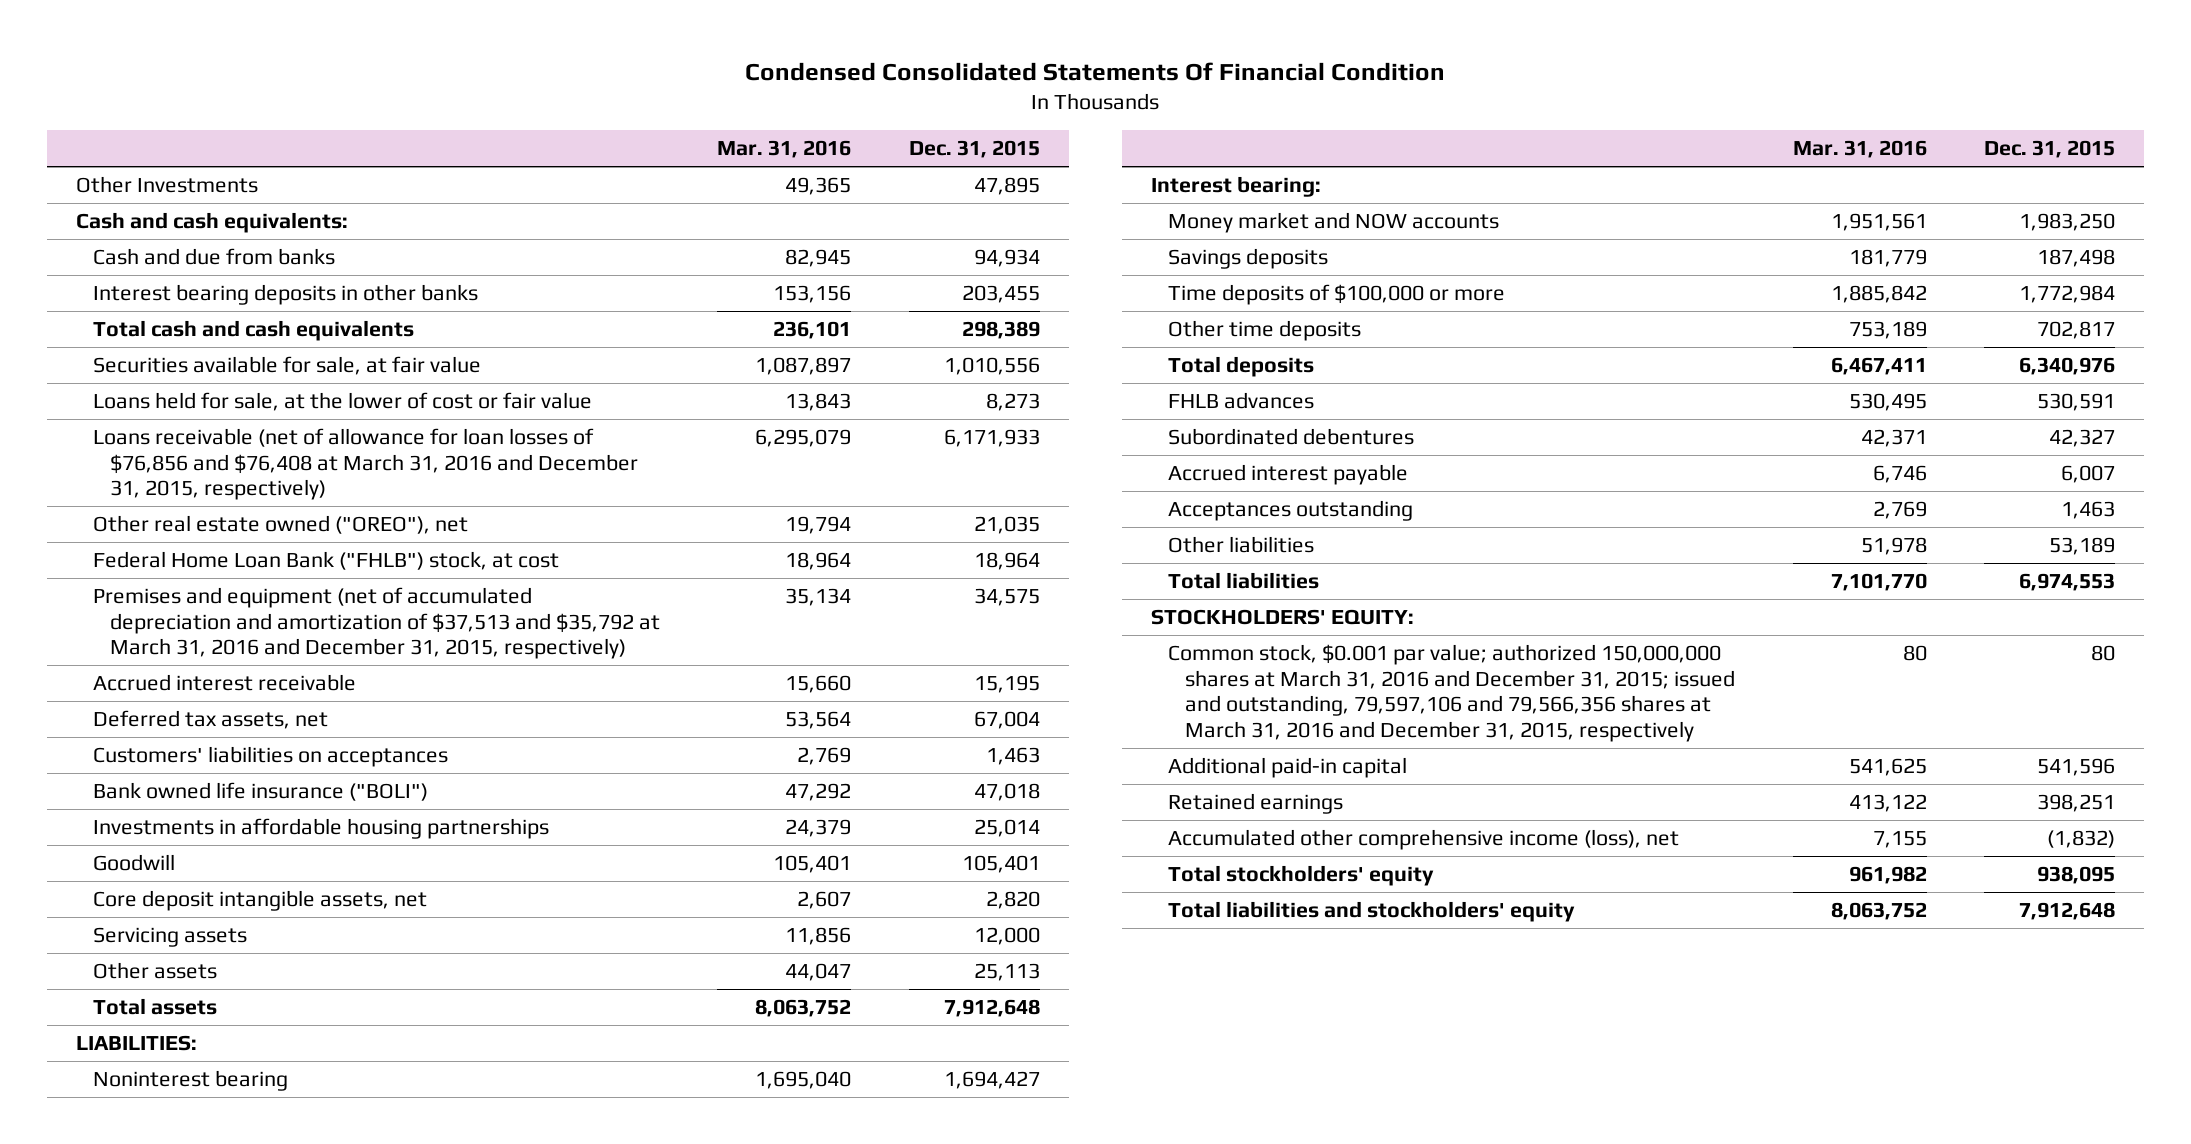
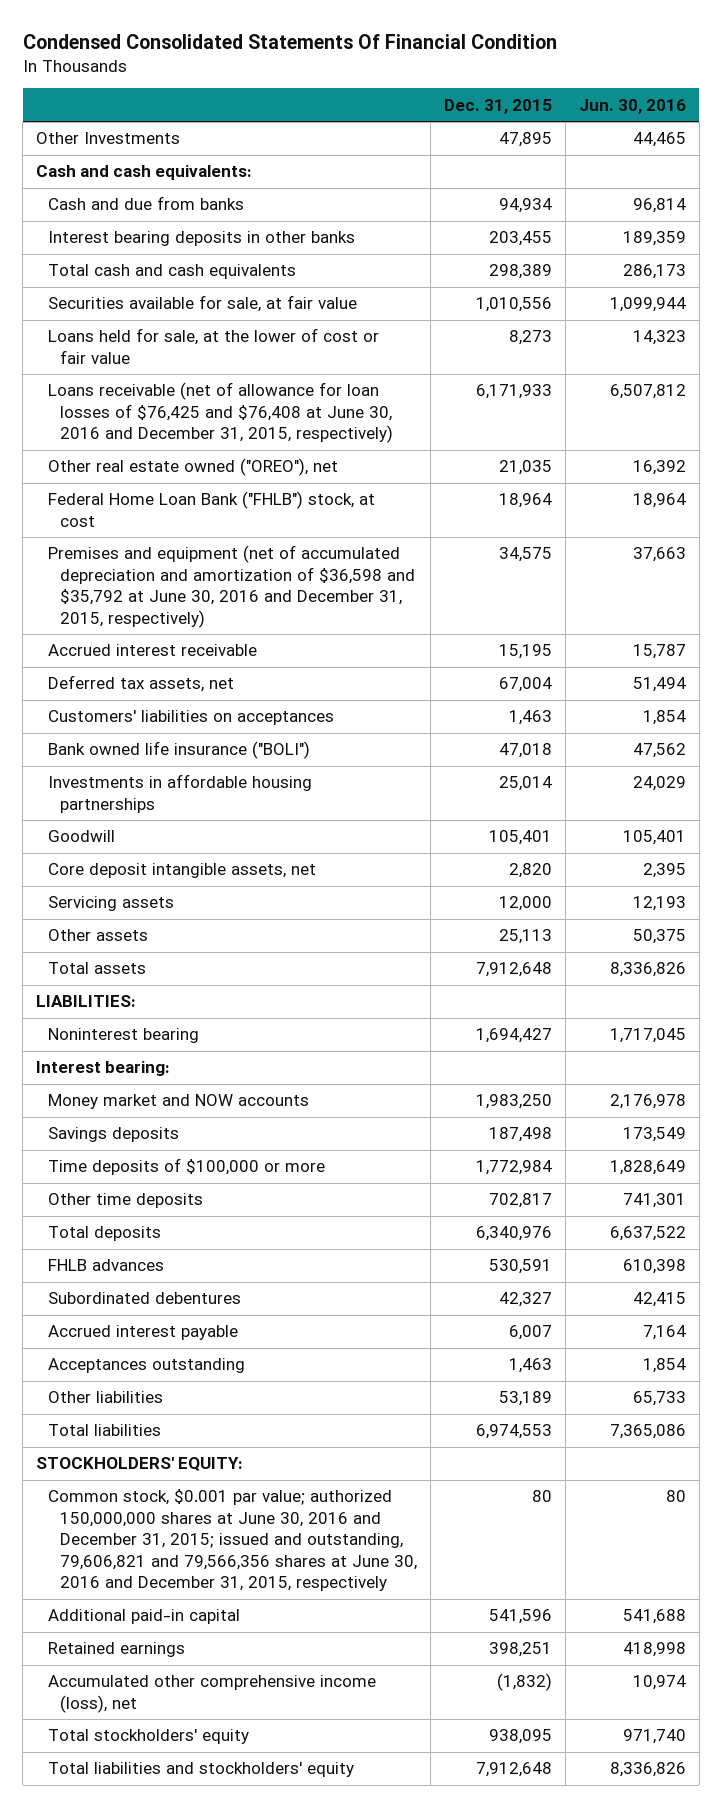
[717,140,852,159] Mar. 31, 2016 -> none
none -> [579,98,687,114] Jun. 30, 2016
[92,427,638,501] Loans receivable (net of allowance for loan losses of $76,856 and $76,408 at March 31, 2016 and December 31, 2015, respectively) -> [48,382,394,444] Loans receivable (net of allowance for loan losses of $76,425 and $76,408 at June 30, 2016 and December 31, 2015, respectively)
[92,586,660,660] Premises and equipment (net of accumulated depreciation and amortization of $37,513 and $35,792 at March 31, 2016 and December 31, 2015, respectively) -> [48,545,416,628] Premises and equipment (net of accumulated depreciation and amortization of $36,598 and $35,792 at June 30, 2016 and December 31, 2015, respectively)
[1168,643,1736,743] Common stock, $0.001 par value; authorized 150,000,000 shares at March 31, 2016 and December 31, 2015; issued and outstanding, 79,597,106 and 79,566,356 shares at March 31, 2016 and December 31, 2015, respectively -> [48,1489,418,1592] Common stock, $0.001 par value; authorized 150,000,000 shares at June 30, 2016 and December 31, 2015; issued and outstanding, 79,606,821 and 79,566,356 shares at June 30, 2016 and December 31, 2015, respectively

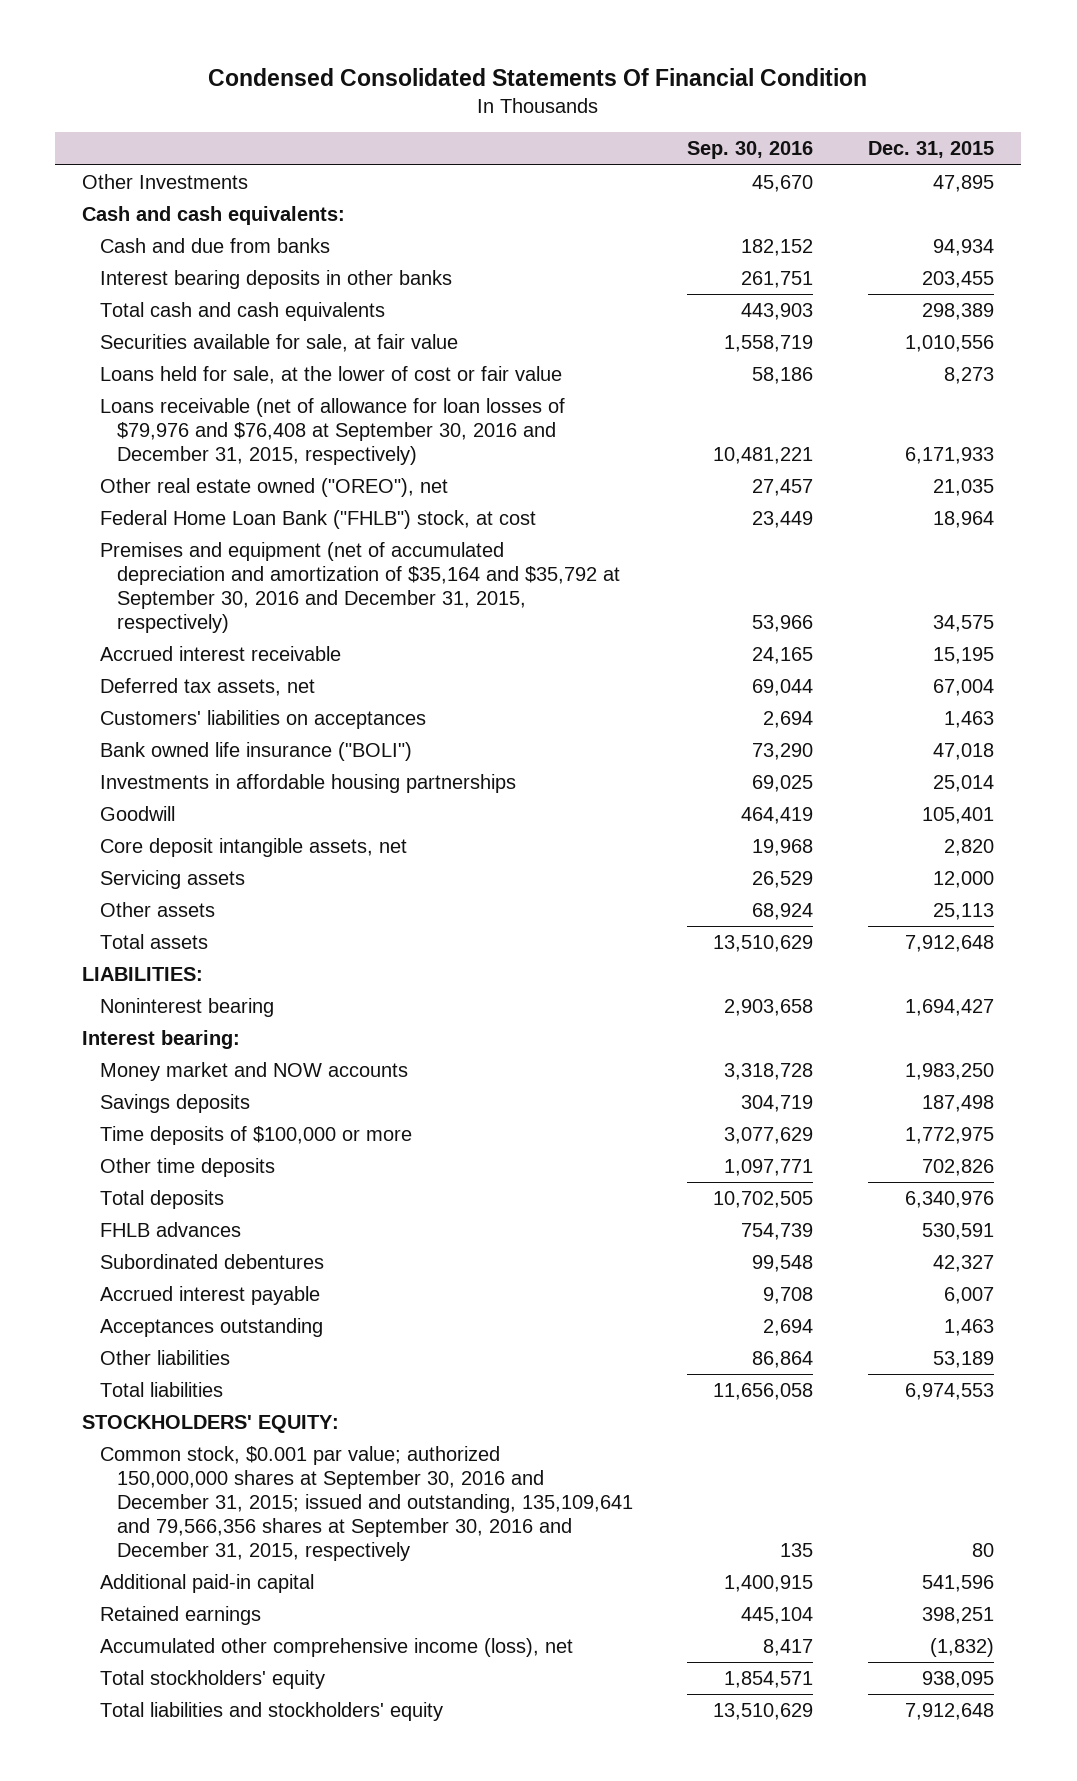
[579,98,687,114] Jun. 30, 2016 -> none
none -> [687,141,814,160] Sep. 30, 2016
[48,382,394,444] Loans receivable (net of allowance for loan losses of $76,425 and $76,408 at June 30, 2016 and December 31, 2015, respectively) -> [99,397,565,465] Loans receivable (net of allowance for loan losses of $79,976 and $76,408 at September 30, 2016 and December 31, 2015, respectively)
[48,545,416,628] Premises and equipment (net of accumulated depreciation and amortization of $36,598 and $35,792 at June 30, 2016 and December 31, 2015, respectively) -> [99,541,620,634] Premises and equipment (net of accumulated depreciation and amortization of $35,164 and $35,792 at September 30, 2016 and December 31, 2015, respectively)
[476,1160,553,1176] 1,772,984 -> [905,1126,995,1144] 1,772,975
[489,1193,553,1209] 702,817 -> [922,1158,995,1176] 702,826
[48,1489,418,1592] Common stock, $0.001 par value; authorized 150,000,000 shares at June 30, 2016 and December 31, 2015; issued and outstanding, 79,606,821 and 79,566,356 shares at June 30, 2016 and December 31, 2015, respectively -> [99,1445,633,1562] Common stock, $0.001 par value; authorized 150,000,000 shares at September 30, 2016 and December 31, 2015; issued and outstanding, 135,109,641 and 79,566,356 shares at September 30, 2016 and December 31, 2015, respectively

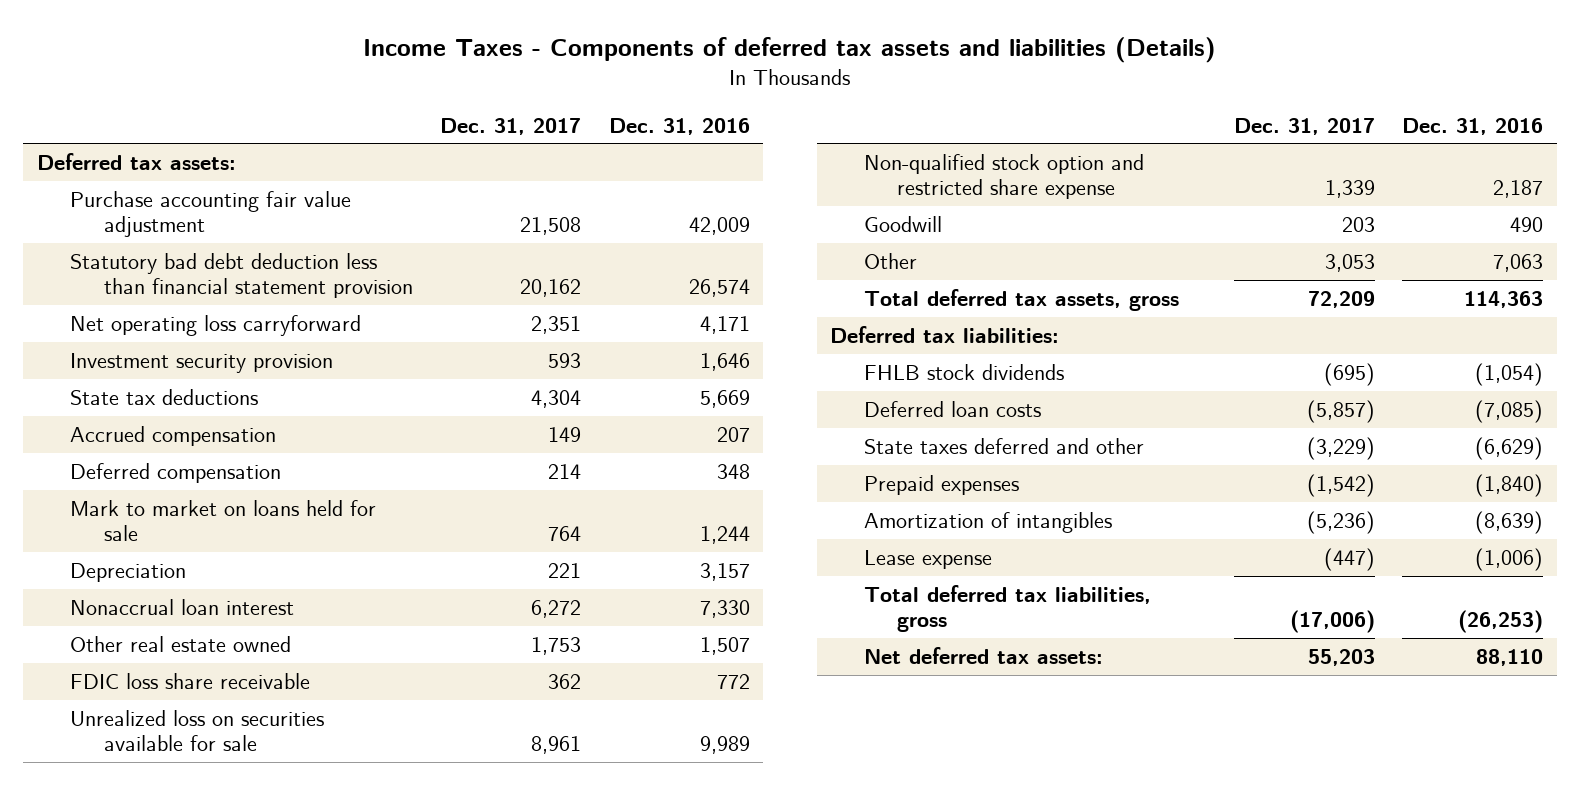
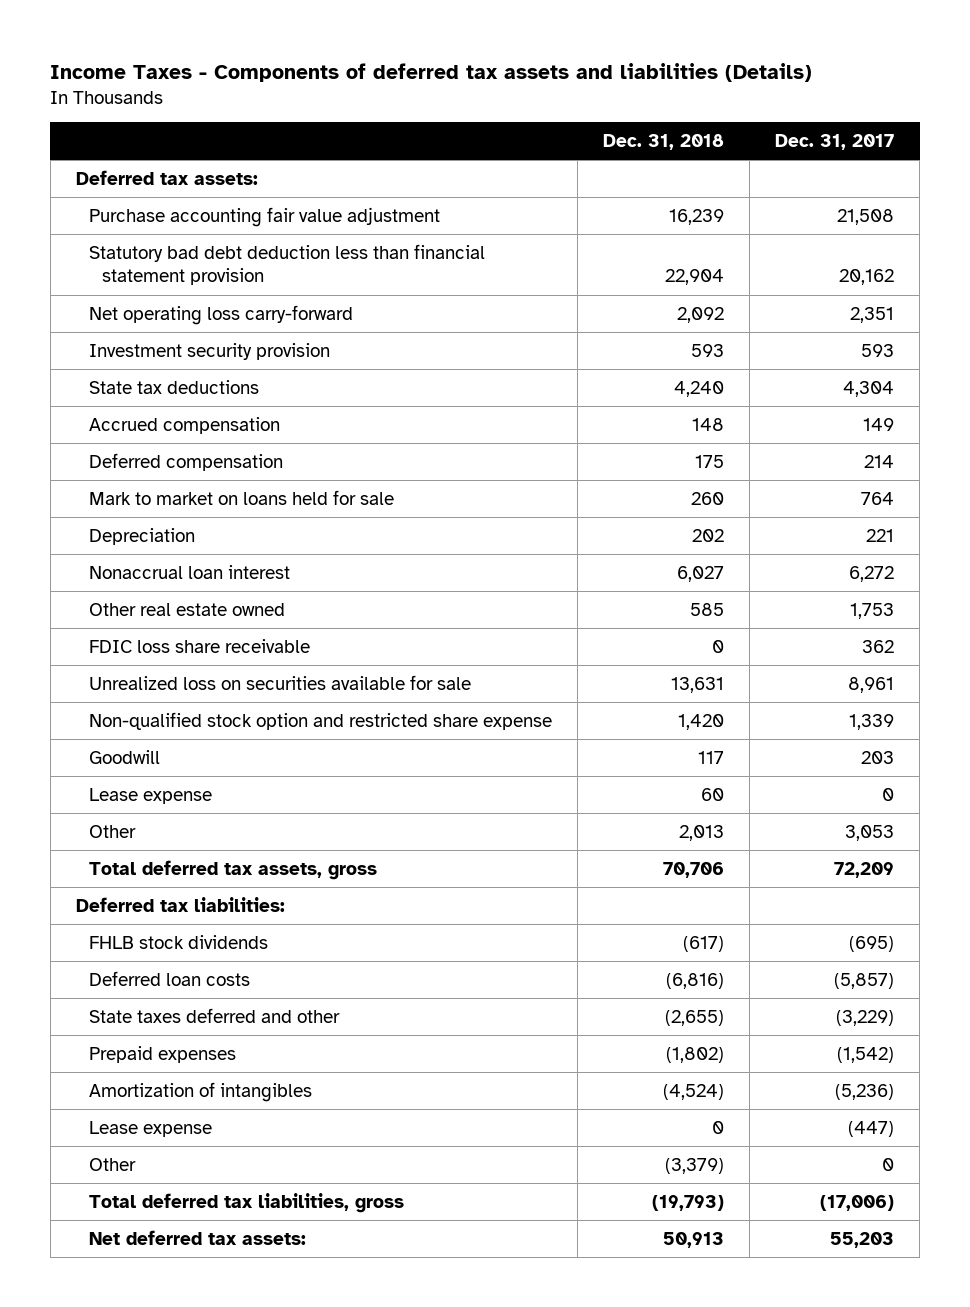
[608,117,750,135] Dec. 31, 2016 -> none
none -> [603,133,725,150] Dec. 31, 2018
[70,314,362,336] Net operating loss carryforward -> [89,304,354,325] Net operating loss carry-forward
none -> [89,787,213,804] Lease expense
none -> [89,1157,137,1171] Other

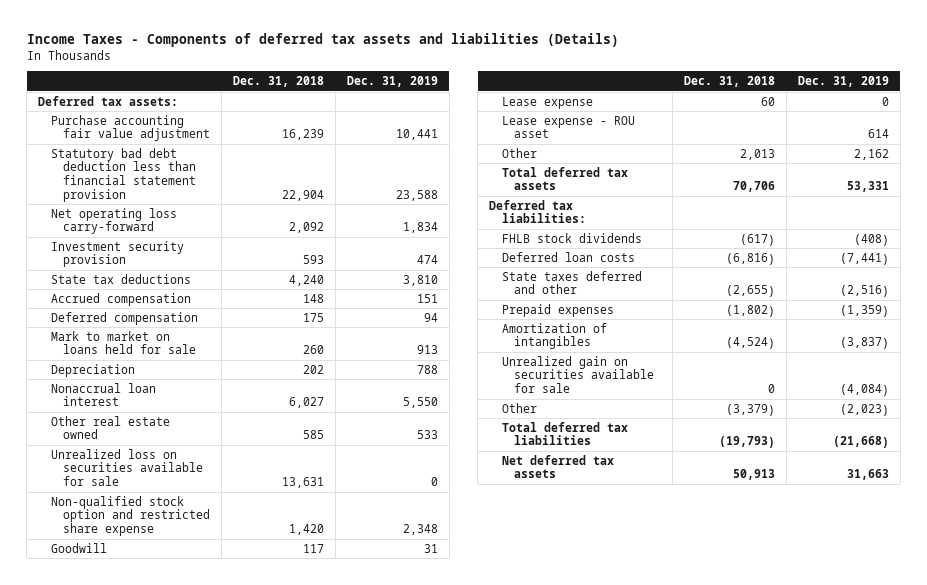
[775,133,895,150] Dec. 31, 2017 -> none
none -> [346,76,438,88] Dec. 31, 2019
[89,638,311,653] FDIC loss share receivable -> none
none -> [501,115,635,139] Lease expense - ROU asset
[89,859,378,880] Total deferred tax assets, gross -> [501,166,628,191] Total deferred tax assets
[89,1120,213,1137] Lease expense -> none
none -> [501,355,654,394] Unrealized gain on securities available for sale
[89,1192,405,1213] Total deferred tax liabilities, gross -> [501,421,628,446] Total deferred tax liabilities
[89,1229,307,1245] Net deferred tax assets: -> [501,454,614,479] Net deferred tax assets

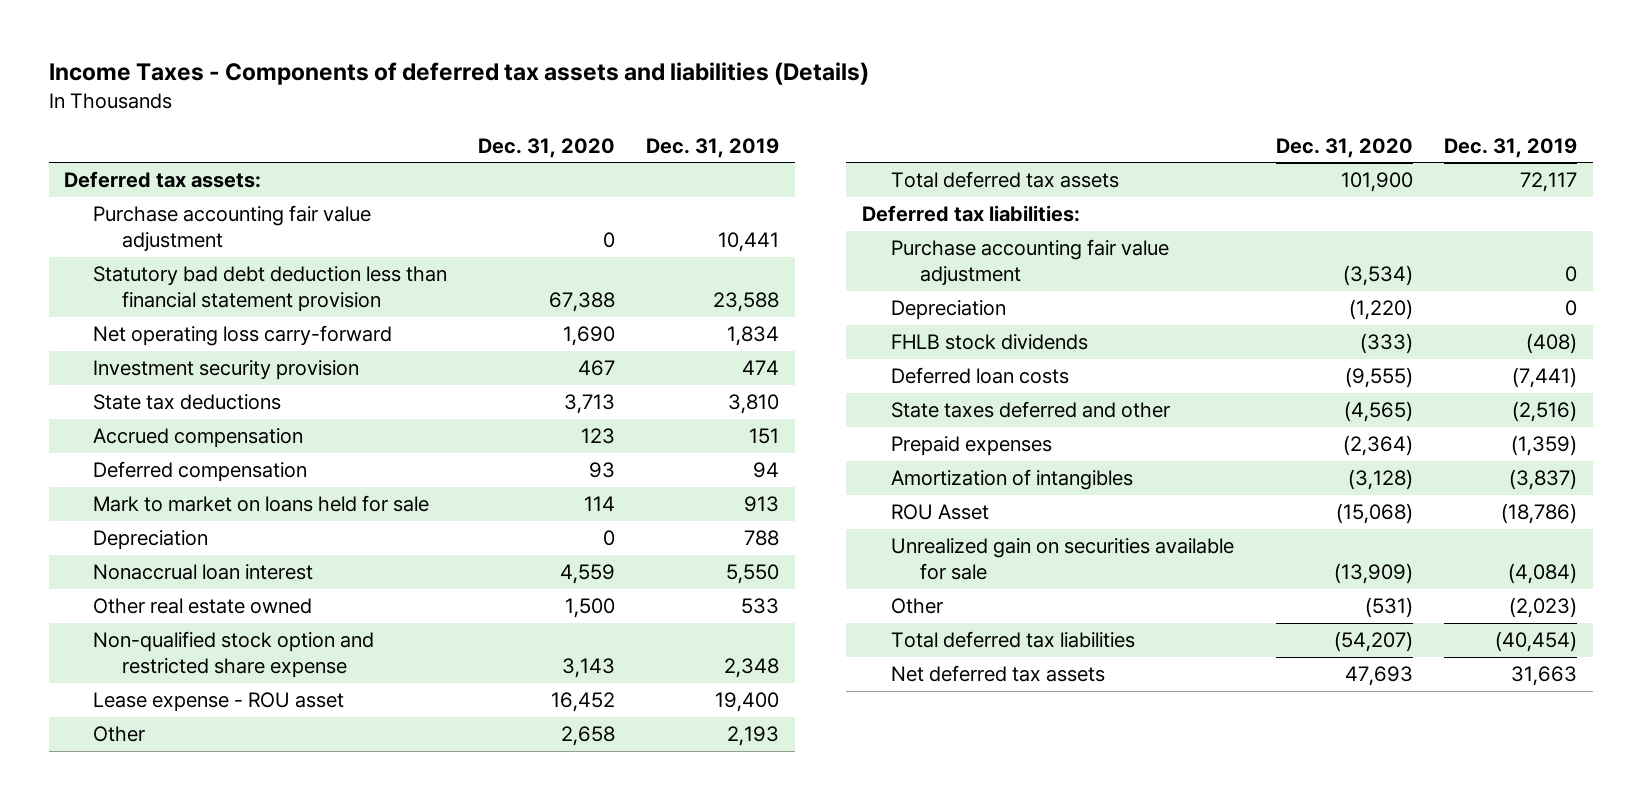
[232,76,324,88] Dec. 31, 2018 -> none
none -> [478,137,616,158] Dec. 31, 2020
[50,448,203,487] Unrealized loss on securities available for sale -> none
[50,542,107,553] Goodwill -> none
[501,96,593,109] Lease expense -> none
[867,129,889,139] 614 -> [715,692,780,713] 19,400
[853,148,889,160] 2,162 -> [727,726,780,747] 2,193
[846,181,889,193] 53,331 -> [1520,172,1578,193] 72,117
none -> [890,239,1169,287] Purchase accounting fair value adjustment
none -> [890,300,1006,321] Depreciation
none -> [890,504,989,521] ROU Asset
[832,436,889,449] (21,668) -> [1495,631,1578,653] (40,454)

